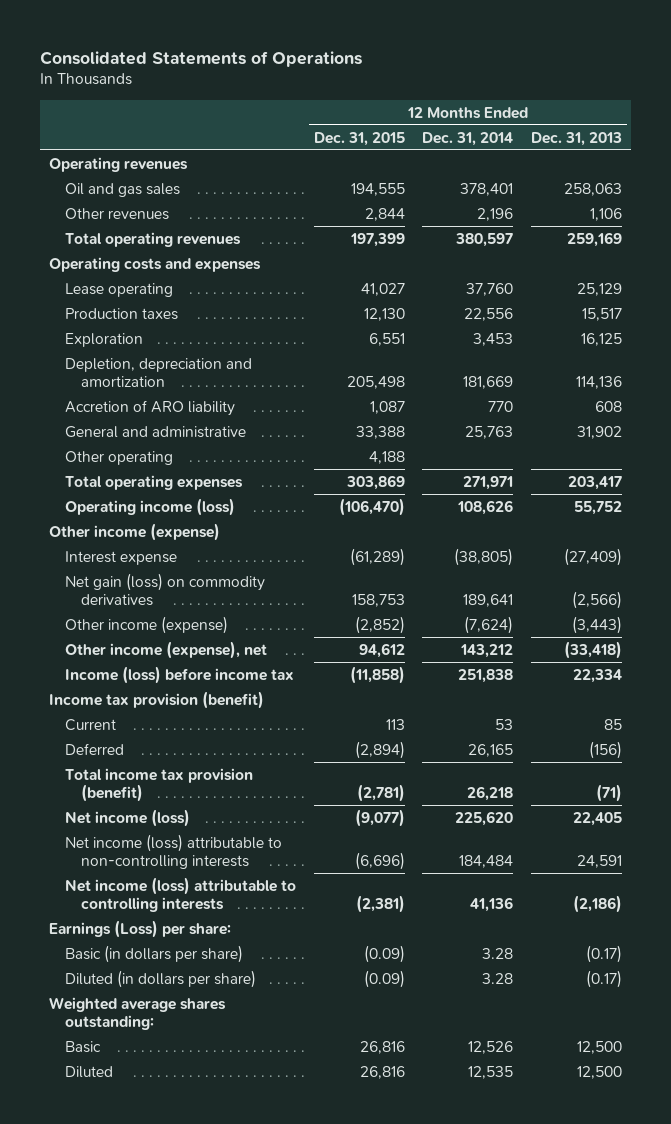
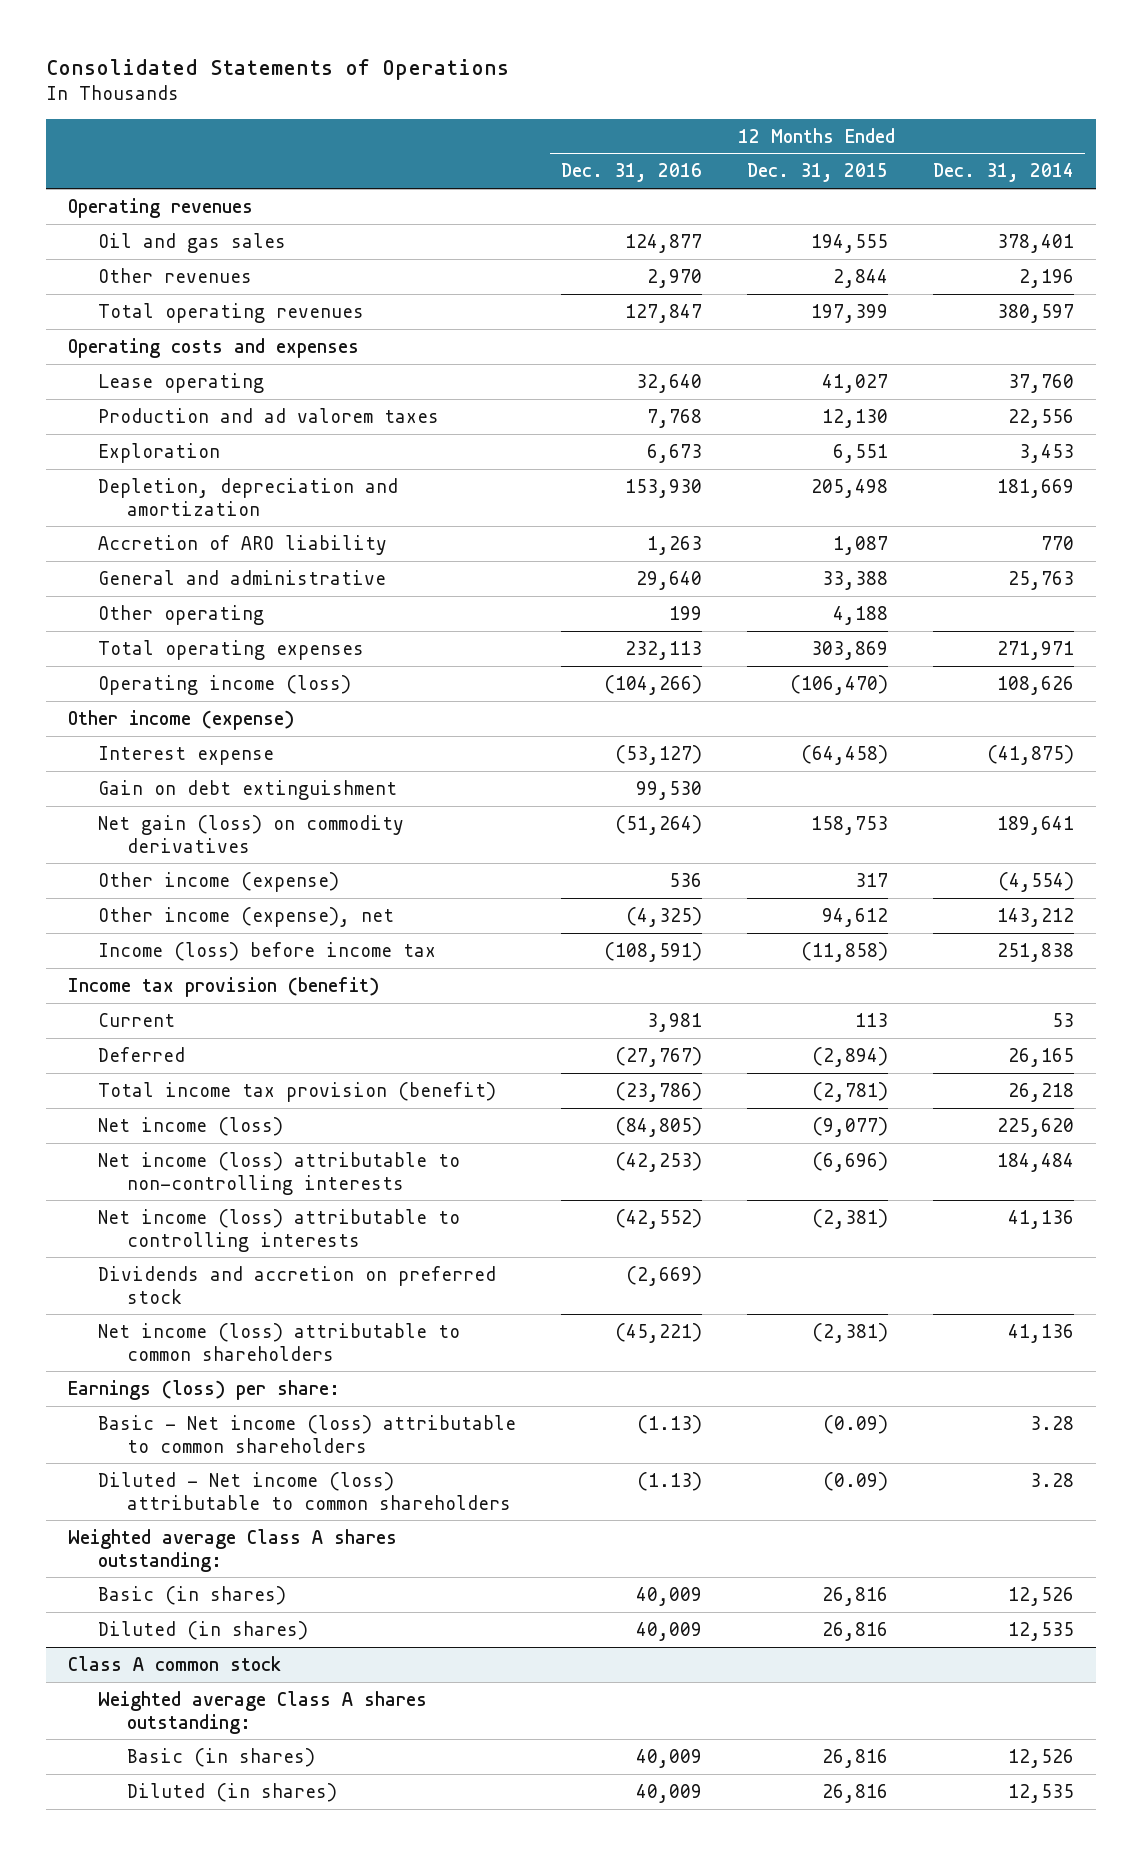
[531,131,623,146] Dec. 31, 2013 -> none
none -> [560,163,702,183] Dec. 31, 2016
[64,307,178,320] Production taxes -> [97,407,439,423] Production and ad valorem taxes
[349,547,405,566] (61,289) -> [800,744,888,765] (64,458)
[454,547,514,566] (38,805) -> [986,744,1074,765] (41,875)
none -> [97,779,397,800] Gain on debt extinguishment
[354,615,405,634] (2,852) -> [854,872,888,887] 317
[464,615,514,634] (7,624) -> [997,871,1074,892] (4,554)
none -> [97,1265,496,1304] Dividends and accretion on preferred stock
none -> [97,1322,460,1361] Net income (loss) attributable to common shareholders
[48,919,231,938] Earnings (Loss) per share: -> [68,1379,341,1400] Earnings (loss) per share:
[64,944,243,963] Basic (in dollars per share) -> [97,1414,516,1453] Basic - Net income (loss) attributable to common shareholders
[64,969,256,988] Diluted (in dollars per share) -> [97,1471,512,1510] Diluted - Net income (loss) attributable to common shareholders
[48,996,226,1030] Weighted average shares outstanding: -> [68,1528,398,1572] Weighted average Class A shares outstanding:
[64,1040,101,1053] Basic -> [97,1585,286,1605] Basic (in shares)
[64,1065,113,1078] Diluted -> [97,1620,308,1640] Diluted (in shares)
none -> [68,1655,282,1671] Class A common stock
none -> [97,1690,427,1734] Weighted average Class A shares outstanding:
none -> [127,1747,316,1767] Basic (in shares)
none -> [127,1782,338,1802] Diluted (in shares)

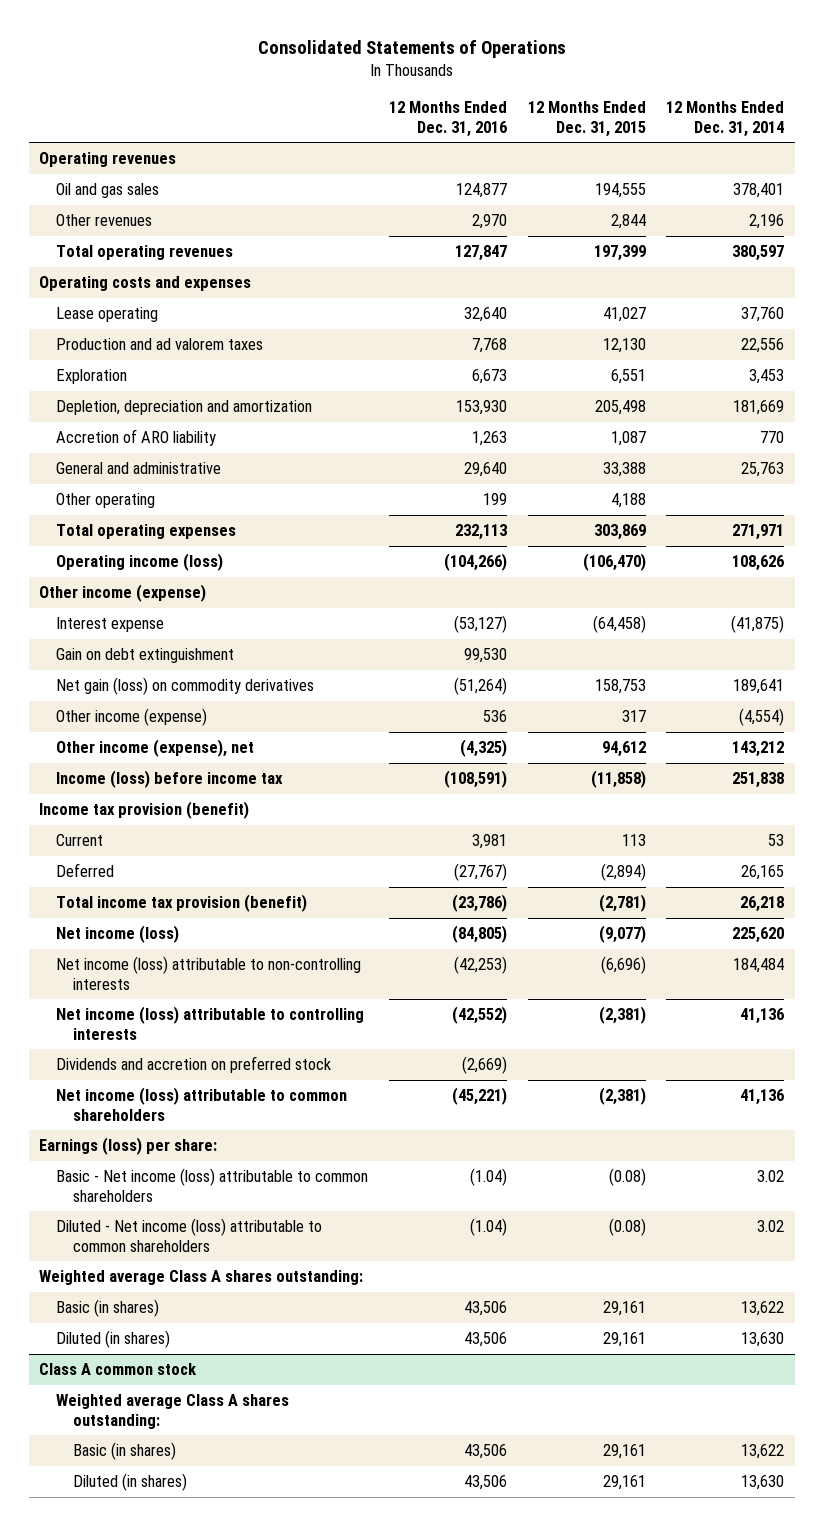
[636,1414,702,1434] (1.13) -> [469,1168,507,1187] (1.04)
[822,1414,888,1434] (0.09) -> [608,1168,646,1187] (0.08)
[1029,1415,1074,1430] 3.28 -> [757,1170,785,1183] 3.02
[636,1471,702,1491] (1.13) -> [469,1218,507,1237] (1.04)
[822,1471,888,1491] (0.09) -> [608,1218,646,1237] (0.08)
[1029,1472,1074,1487] 3.28 -> [757,1220,785,1233] 3.02
[635,1586,702,1606] 40,009 -> [463,1301,507,1317] 43,506
[821,1586,888,1606] 26,816 -> [602,1301,646,1317] 29,161
[1007,1586,1074,1606] 12,526 -> [741,1301,785,1317] 13,622
[635,1621,702,1641] 40,009 -> [463,1332,507,1348] 43,506
[821,1621,888,1641] 26,816 -> [602,1332,646,1348] 29,161
[1007,1621,1074,1641] 12,535 -> [741,1332,785,1348] 13,630
[635,1748,702,1768] 40,009 -> [463,1444,507,1460] 43,506
[821,1748,888,1768] 26,816 -> [602,1444,646,1460] 29,161
[1007,1748,1074,1768] 12,526 -> [741,1444,785,1460] 13,622
[635,1783,702,1803] 40,009 -> [463,1475,507,1491] 43,506
[821,1783,888,1803] 26,816 -> [602,1475,646,1491] 29,161
[1007,1783,1074,1803] 12,535 -> [741,1475,785,1491] 13,630

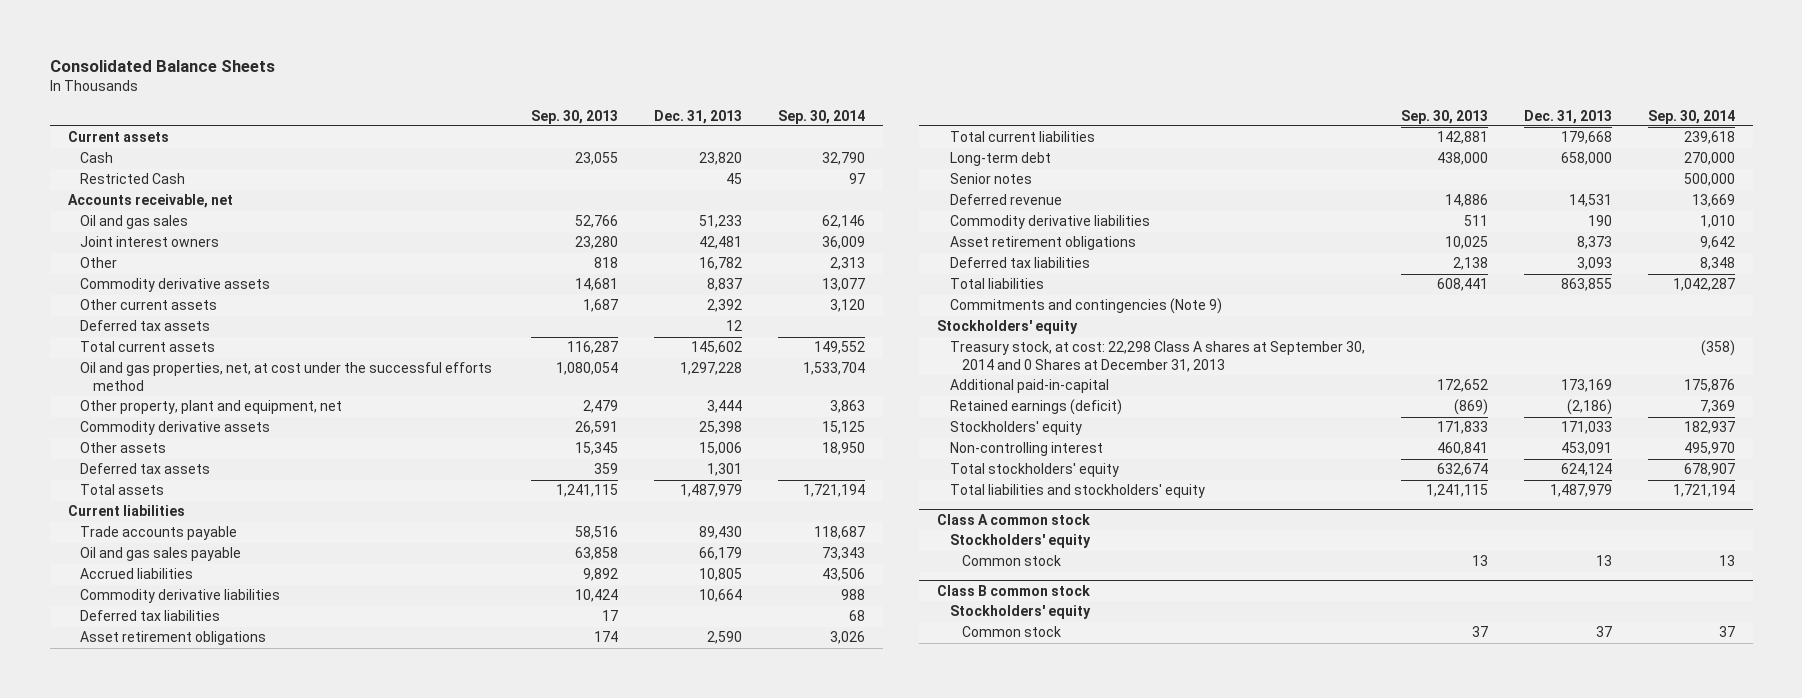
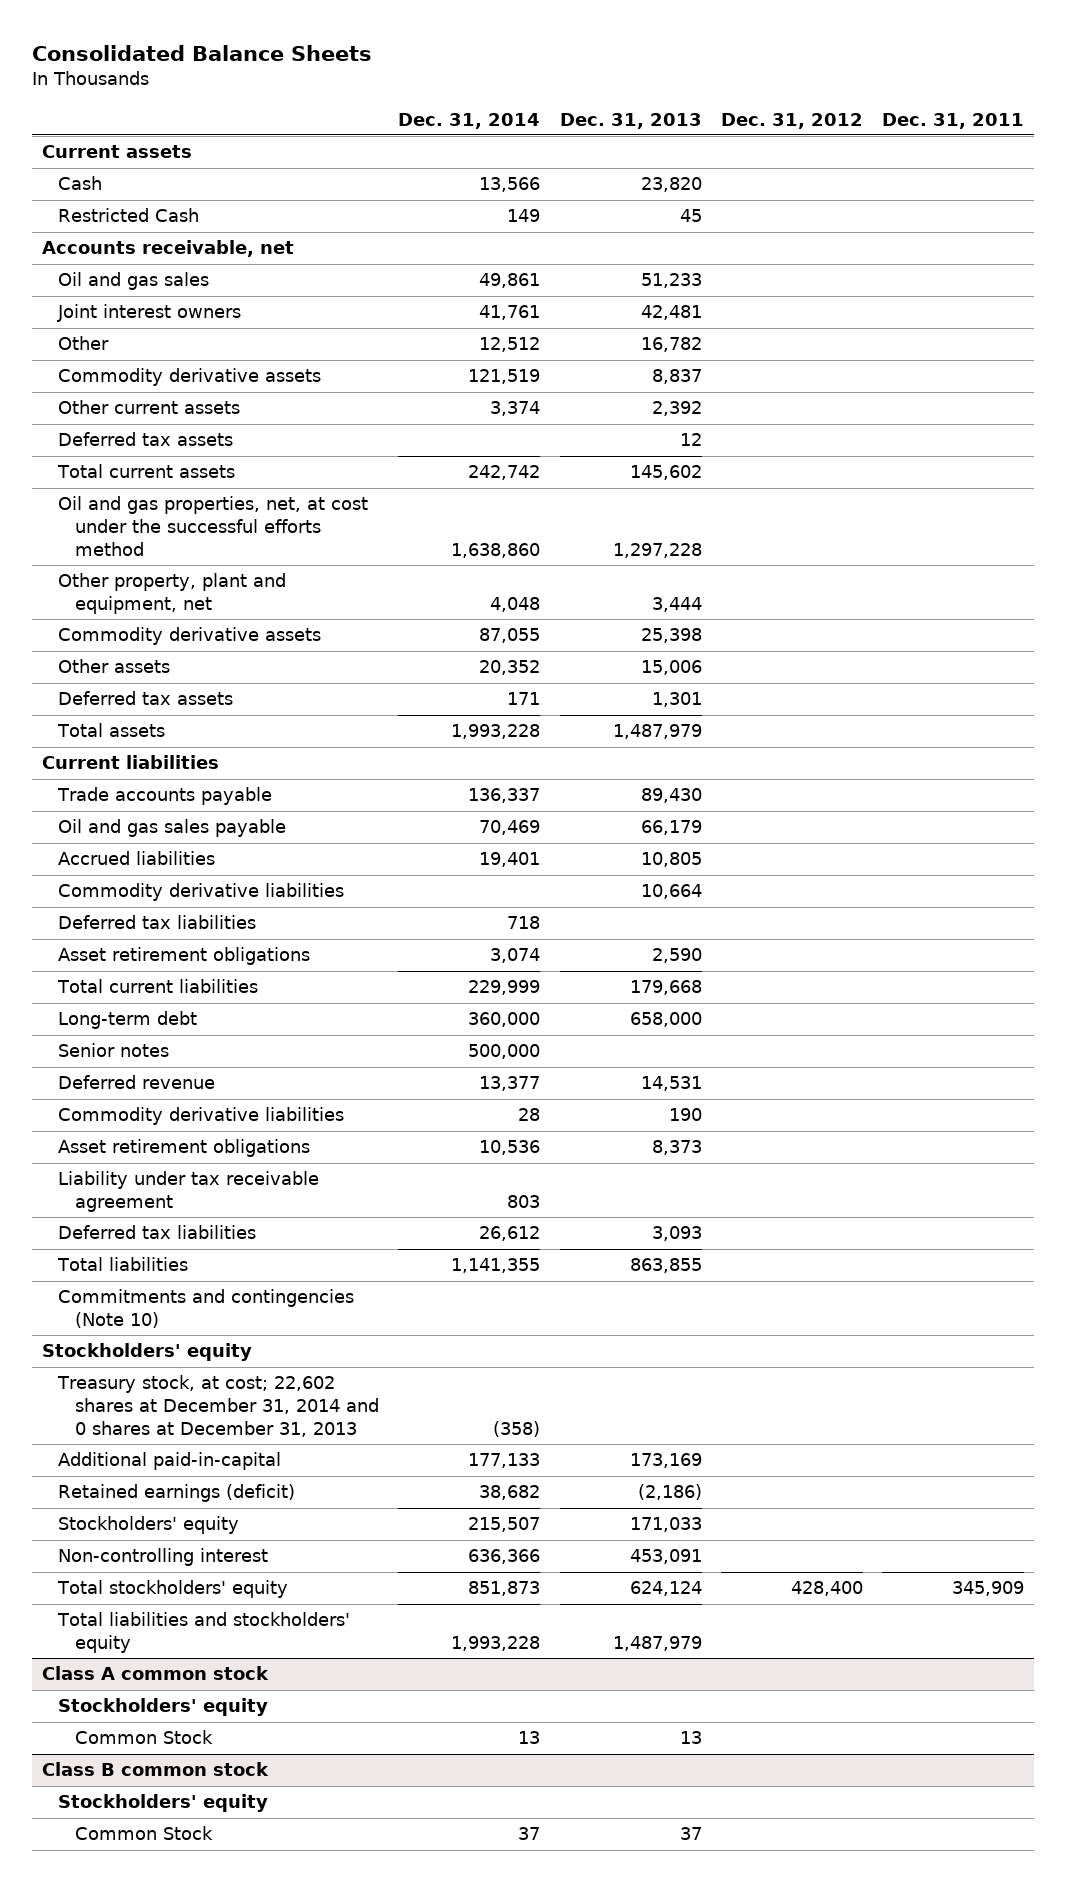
[531,109,619,124] Sep. 30, 2013 -> none
[778,109,866,124] Sep. 30, 2014 -> none
none -> [398,112,541,129] Dec. 31, 2014
none -> [720,112,863,129] Dec. 31, 2012
none -> [882,112,1025,129] Dec. 31, 2011
none -> [58,1171,320,1213] Liability under tax receivable agreement
[949,298,1222,315] Commitments and contingencies (Note 9) -> [58,1289,355,1329] Commitments and contingencies (Note 10)
[949,341,1365,372] Treasury stock, at cost: 22,298 Class A shares at September 30, 2014 and 0 Shares at December 31, 2013 -> [57,1375,379,1437] Treasury stock, at cost; 22,602 shares at December 31, 2014 and 0 shares at December 31, 2013
[962,555,1062,567] Common stock -> [74,1730,213,1745] Common Stock
[962,626,1062,638] Common stock -> [74,1826,213,1841] Common Stock

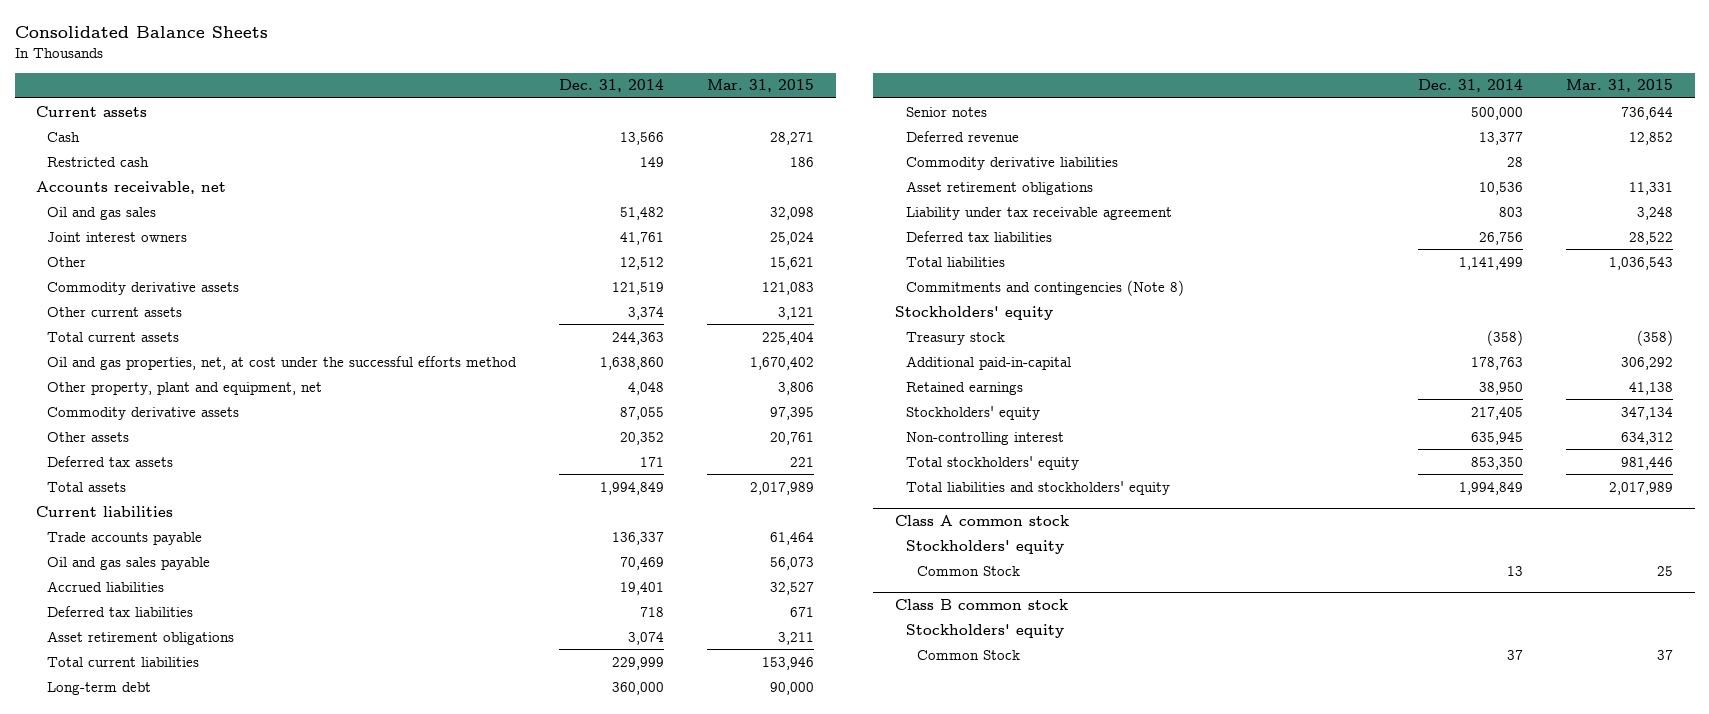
[559,112,702,129] Dec. 31, 2013 -> none
[720,112,863,129] Dec. 31, 2012 -> none
[882,112,1025,129] Dec. 31, 2011 -> none
none -> [707,79,815,93] Mar. 31, 2015
[58,208,200,223] Restricted Cash -> [47,156,150,167] Restricted cash
[479,273,541,289] 49,861 -> [620,206,665,220] 51,482
[58,432,234,447] Deferred tax assets -> none
[468,465,541,481] 242,742 -> [612,331,665,345] 244,363
[451,724,541,740] 1,993,228 -> [600,481,665,495] 1,994,849
[58,883,345,902] Commodity derivative liabilities -> none
[479,1226,541,1242] 26,612 -> [1478,231,1523,245] 26,756
[451,1258,541,1274] 1,141,355 -> [1458,256,1523,270] 1,141,499
[58,1289,355,1329] Commitments and contingencies (Note 10) -> [905,279,1184,296] Commitments and contingencies (Note 8)
[57,1375,379,1437] Treasury stock, at cost; 22,602 shares at December 31, 2014 and 0 shares at December 31, 2013 -> [905,331,1005,345] Treasury stock
[468,1453,541,1469] 177,133 -> [1470,356,1523,370] 178,763
[58,1484,296,1503] Retained earnings (deficit) -> [905,381,1023,395] Retained earnings
[479,1485,541,1501] 38,682 -> [1478,381,1523,395] 38,950
[468,1517,541,1533] 215,507 -> [1470,406,1523,420] 217,405
[468,1549,541,1565] 636,366 -> [1470,431,1523,445] 635,945
[468,1581,541,1597] 851,873 -> [1470,456,1523,470] 853,350
[451,1636,541,1652] 1,993,228 -> [1458,481,1523,495] 1,994,849

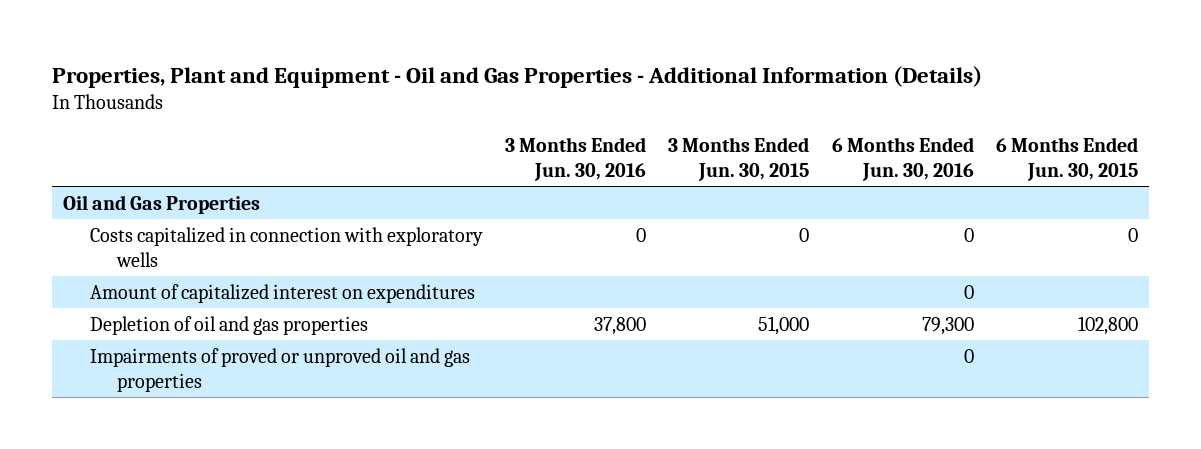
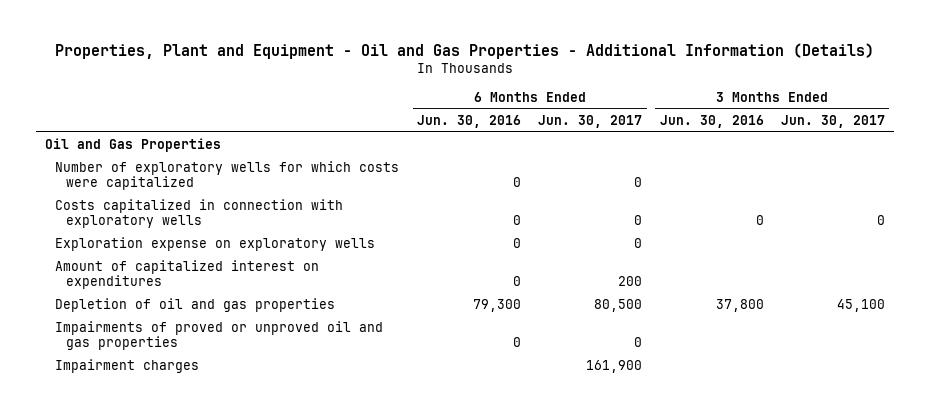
[668,136,810,181] 3 Months Ended Jun. 30, 2015 -> none
[995,136,1138,181] 6 Months Ended Jun. 30, 2015 -> none
none -> [538,114,643,128] Jun. 30, 2017
none -> [781,114,886,128] Jun. 30, 2017
none -> [55,161,400,191] Number of exploratory wells for which costs were capitalized
none -> [55,237,376,252] Exploration expense on exploratory wells
none -> [55,359,200,374] Impairment charges

